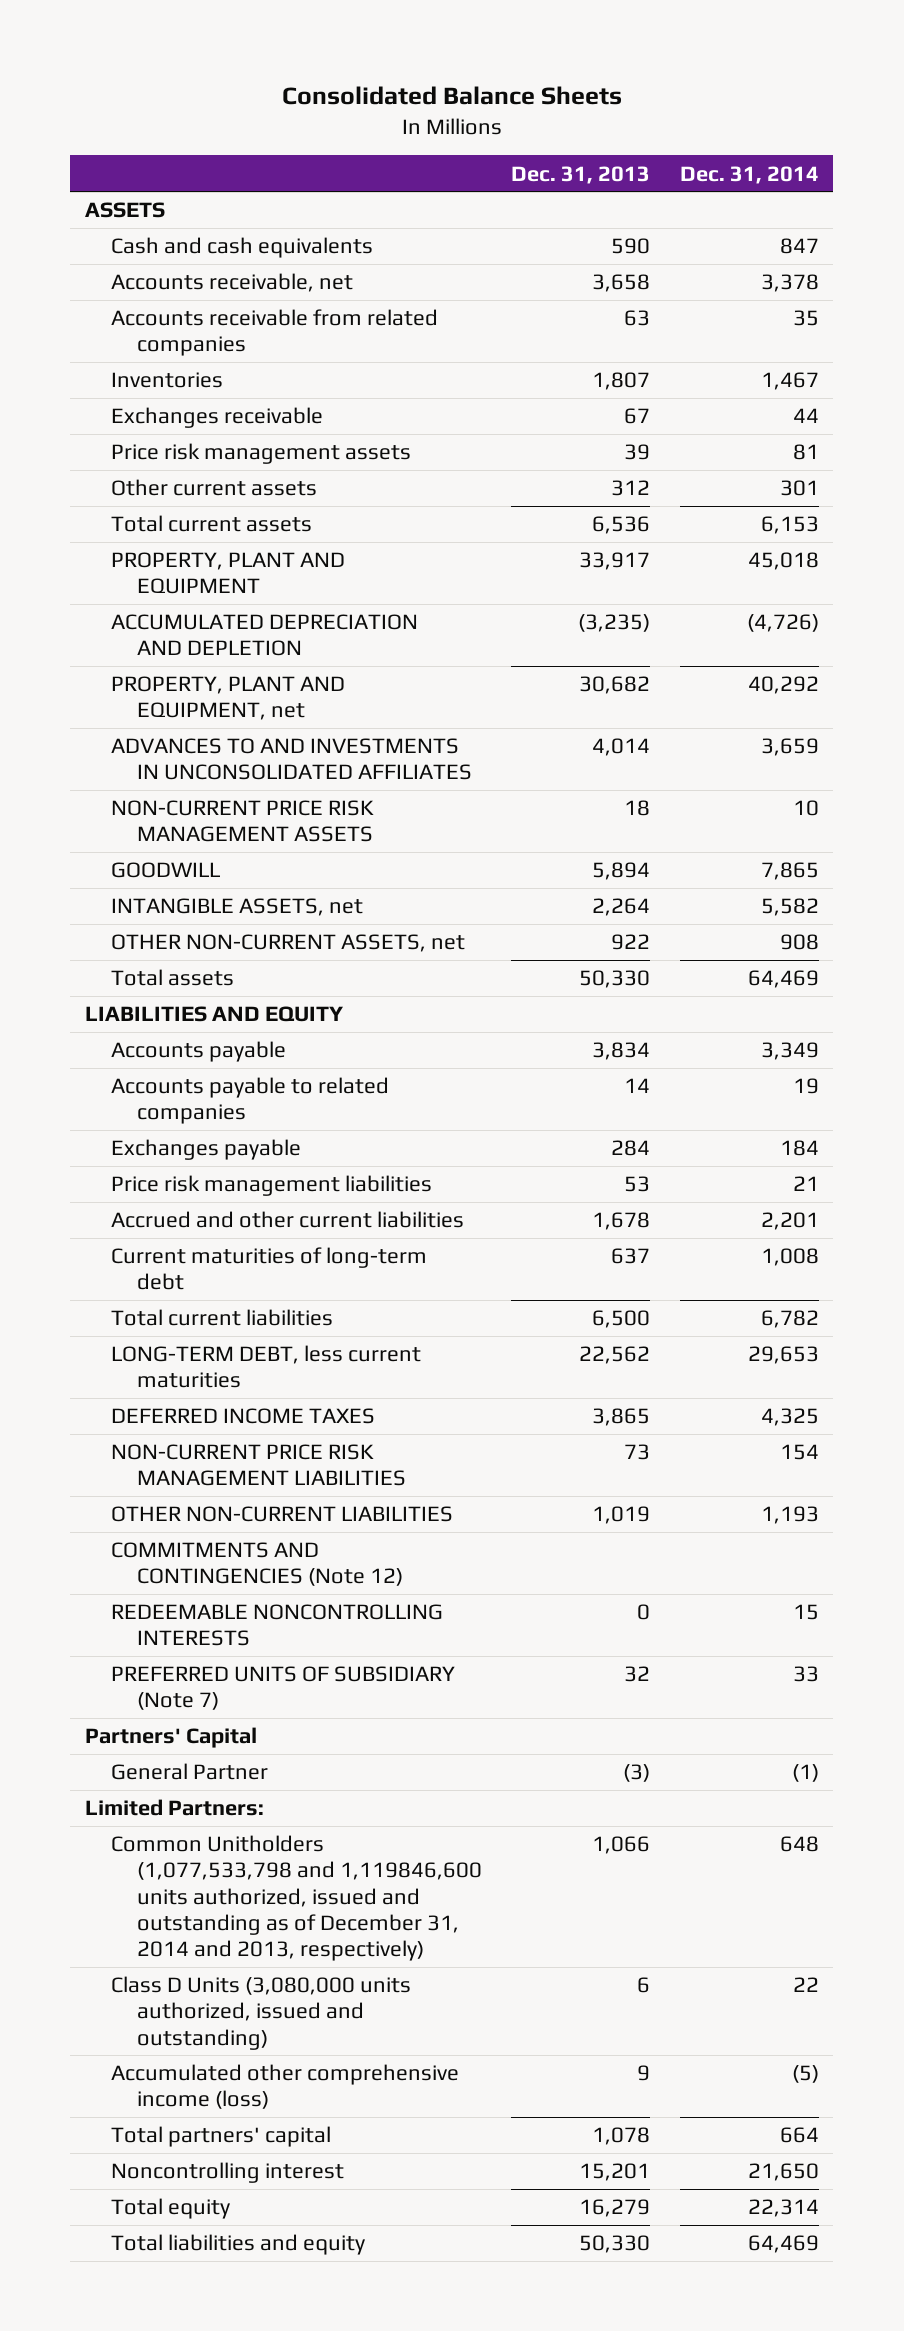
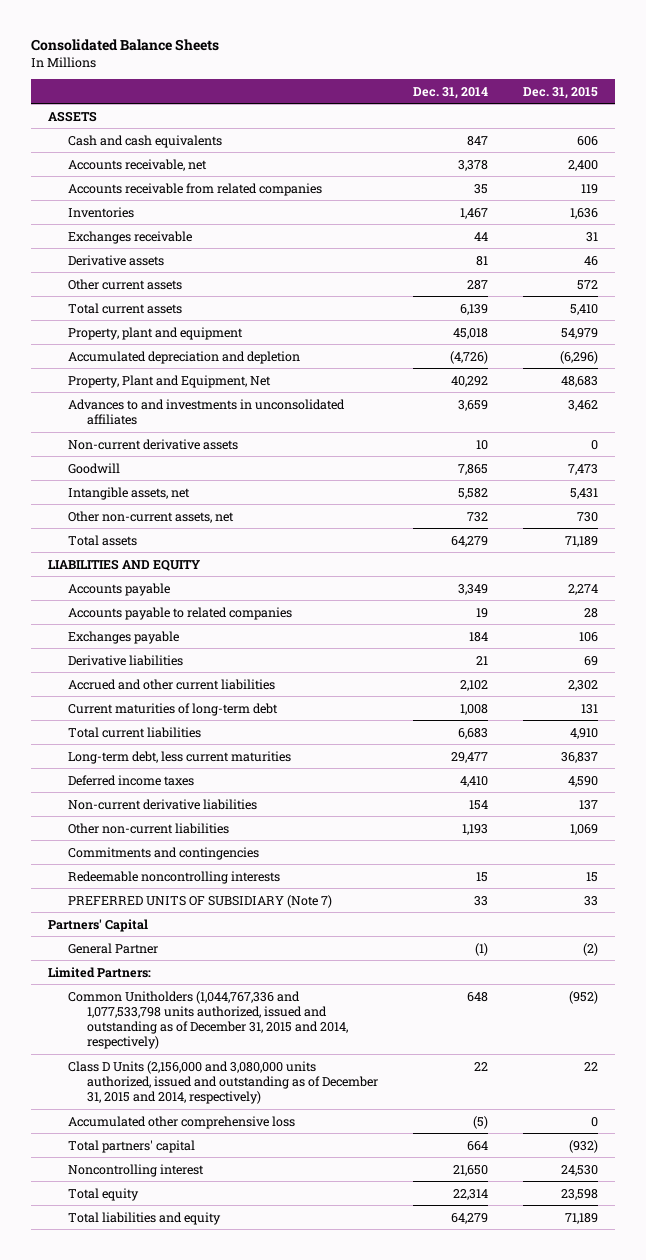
[511,165,651,184] Dec. 31, 2013 -> none
none -> [522,86,598,99] Dec. 31, 2015
[110,443,411,465] Price risk management assets -> [67,254,164,266] Derivative assets
[779,480,819,497] 301 -> [467,279,489,290] 287
[760,516,819,535] 6,153 -> [460,303,489,315] 6,139
[110,552,345,595] PROPERTY, PLANT AND EQUIPMENT -> [67,326,243,340] Property, plant and equipment
[110,614,418,657] ACCUMULATED DEPRECIATION AND DEPLETION -> [67,350,300,364] Accumulated depreciation and depletion
[110,676,345,721] PROPERTY, PLANT AND EQUIPMENT, net -> [67,374,271,388] Property, Plant and Equipment, Net
[110,738,472,781] ADVANCES TO AND INVESTMENTS IN UNCONSOLIDATED AFFILIATES -> [67,398,345,425] Advances to and investments in unconsolidated affiliates
[110,800,374,843] NON-CURRENT PRICE RISK MANAGEMENT ASSETS -> [67,438,238,450] Non-current derivative assets
[110,862,220,879] GOODWILL -> [67,462,120,474] Goodwill
[110,898,363,917] INTANGIBLE ASSETS, net -> [67,486,190,500] Intangible assets, net
[110,934,465,953] OTHER NON-CURRENT ASSETS, net -> [67,510,234,523] Other non-current assets, net
[779,934,819,951] 908 -> [467,511,489,522] 732
[747,970,819,989] 64,469 -> [451,535,489,547] 64,279
[110,1175,432,1197] Price risk management liabilities -> [67,654,183,666] Derivative liabilities
[760,1212,819,1231] 2,201 -> [460,679,489,691] 2,102
[760,1310,819,1329] 6,782 -> [458,727,489,739] 6,683
[110,1345,421,1389] LONG-TERM DEBT, less current maturities -> [67,750,291,764] Long-term debt, less current maturities
[747,1346,819,1365] 29,653 -> [451,751,489,763] 29,477
[110,1408,375,1425] DEFERRED INCOME TAXES -> [67,774,194,786] Deferred income taxes
[760,1408,819,1427] 4,325 -> [460,775,489,787] 4,410
[110,1444,406,1487] NON-CURRENT PRICE RISK MANAGEMENT LIABILITIES -> [67,798,257,810] Non-current derivative liabilities
[110,1506,453,1523] OTHER NON-CURRENT LIABILITIES -> [67,822,229,834] Other non-current liabilities
[110,1542,403,1587] COMMITMENTS AND CONTINGENCIES (Note 12) -> [67,846,259,860] Commitments and contingencies
[110,1604,443,1647] REDEEMABLE NONCONTROLLING INTERESTS -> [67,870,280,884] Redeemable noncontrolling interests
[110,1835,482,1962] Common Unitholders (1,077,533,798 and 1,119846,600 units authorized, issued and outstanding as of December 31, 2014 and 2013, respectively) -> [67,990,349,1050] Common Unitholders (1,044,767,336 and 1,077,533,798 units authorized, issued and outstanding as of December 31, 2015 and 2014, respectively)
[110,1976,411,2050] Class D Units (3,080,000 units authorized, issued and outstanding) -> [67,1060,379,1105] Class D Units (2,156,000 and 3,080,000 units authorized, issued and outstanding as of December 31, 2015 and 2014, respectively)
[110,2064,459,2110] Accumulated other comprehensive income (loss) -> [67,1115,295,1129] Accumulated other comprehensive loss
[747,2235,819,2254] 64,469 -> [451,1212,489,1224] 64,279

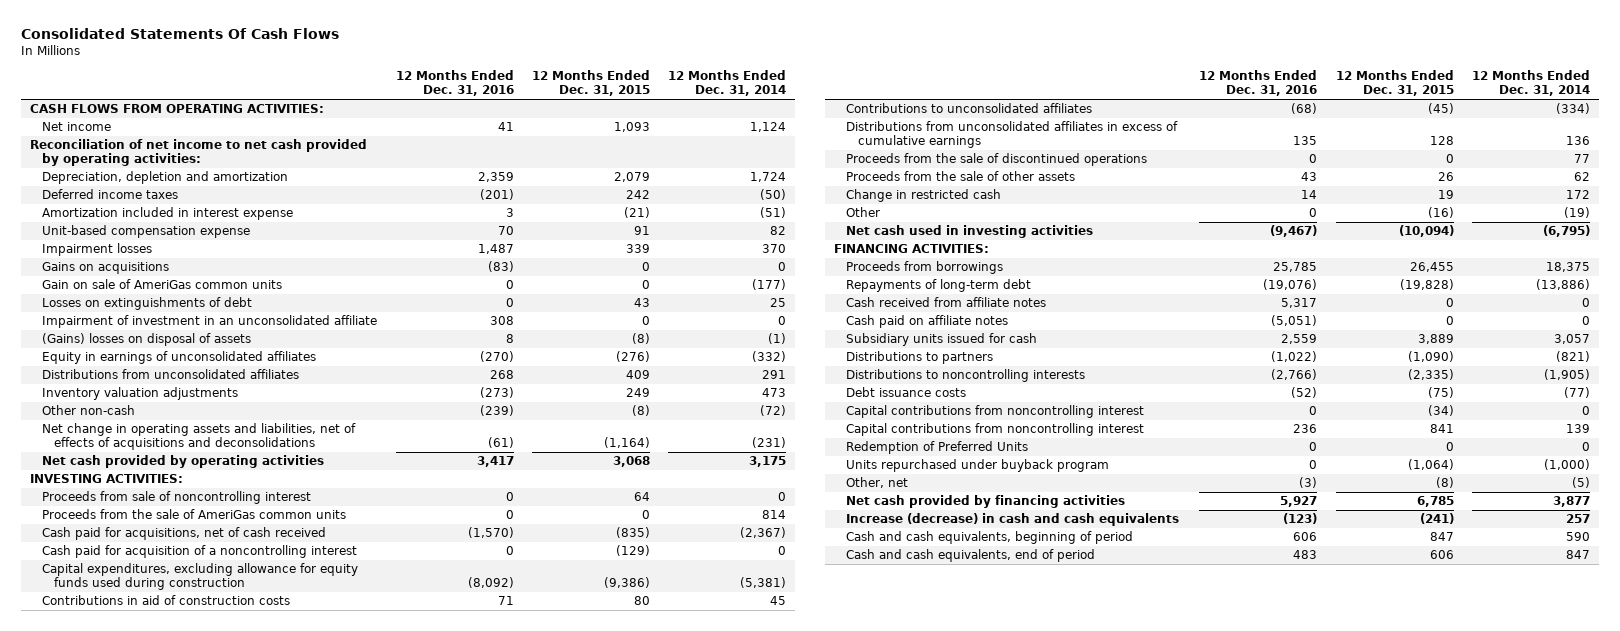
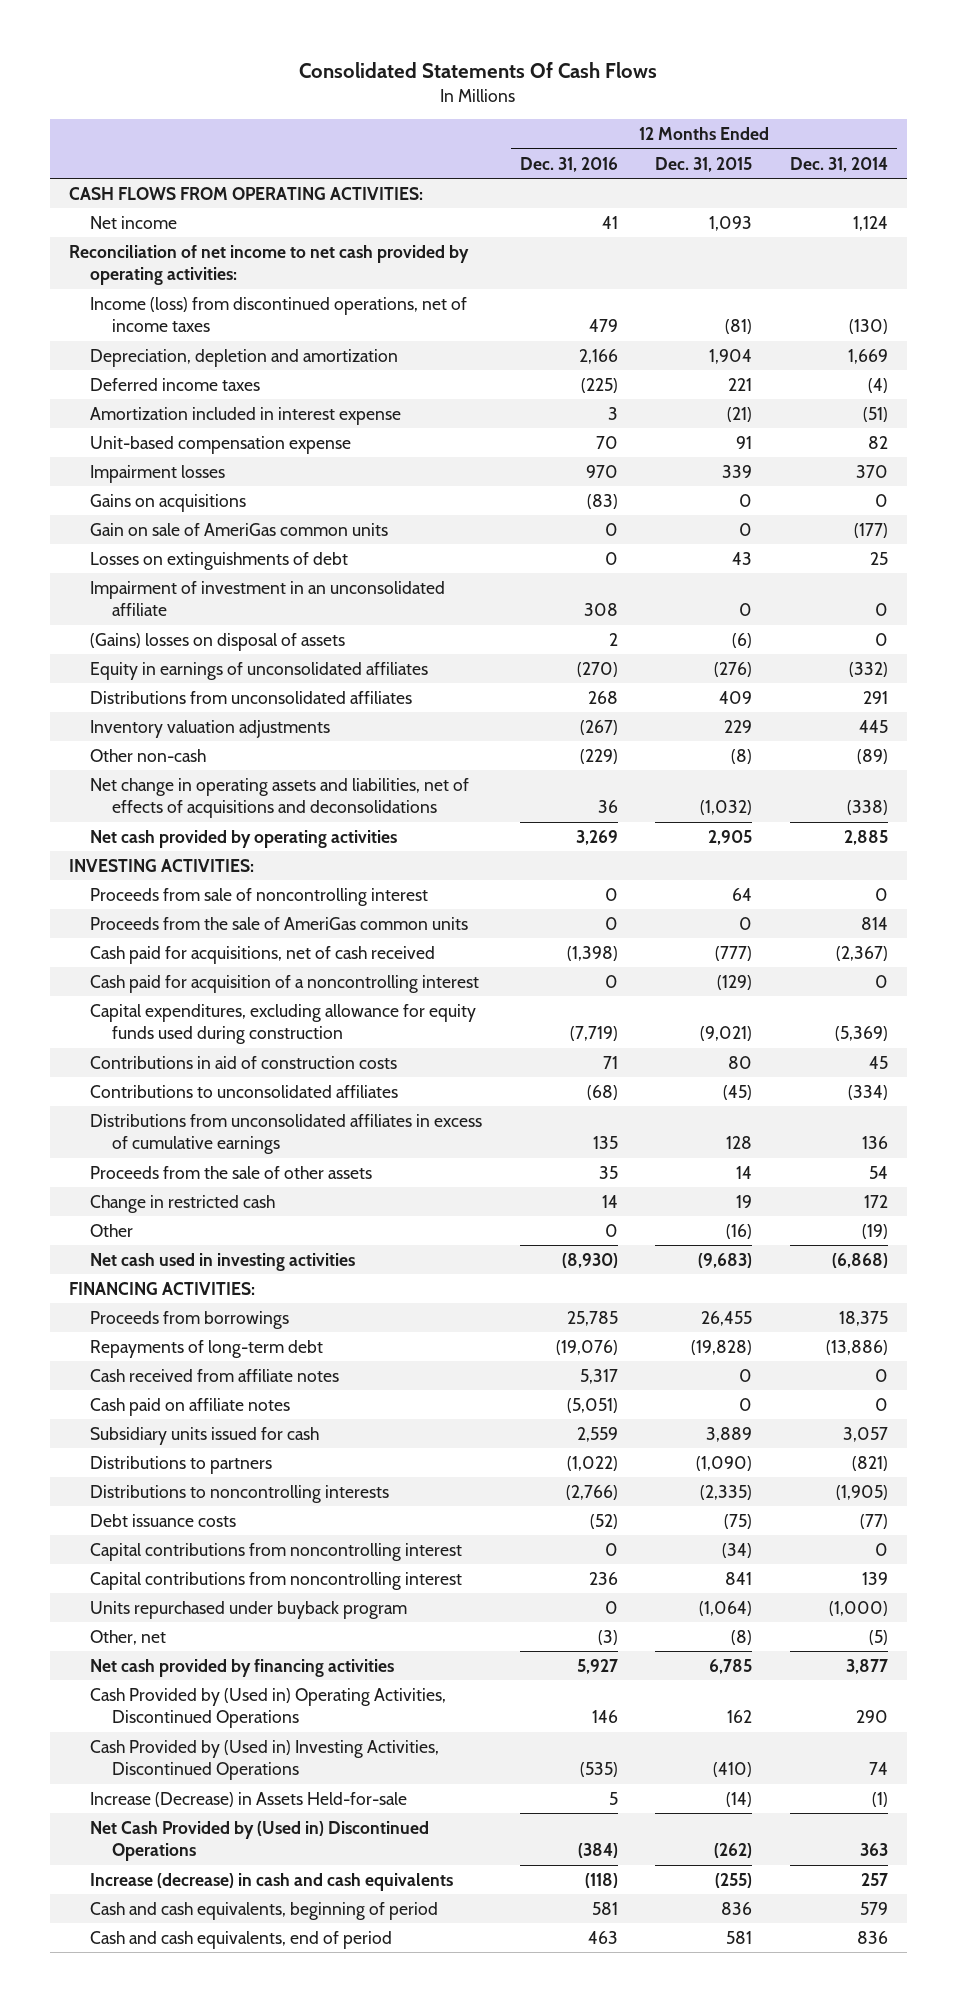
none -> [90,296,468,333] Income (loss) from discontinued operations, net of income taxes
[477,172,514,183] 2,359 -> [578,348,618,364] 2,166
[613,172,650,183] 2,079 -> [709,348,753,364] 1,904
[750,172,787,183] 1,724 -> [847,348,888,364] 1,669
[479,189,514,201] (201) -> [580,377,618,393] (225)
[625,190,650,200] 242 -> [728,377,753,391] 221
[760,189,787,201] (50) -> [867,377,888,393] (4)
[477,244,514,255] 1,487 -> [585,464,618,478] 970
[505,334,514,344] 8 -> [608,632,618,646] 2
[631,333,650,345] (8) -> [732,632,753,648] (6)
[768,333,787,345] (1) -> [874,632,888,646] 0
[479,387,514,399] (273) -> [579,719,618,735] (267)
[625,388,650,398] 249 -> [724,719,753,733] 229
[762,388,787,398] 473 -> [858,719,888,733] 445
[479,405,514,417] (239) -> [579,748,618,764] (229)
[760,405,787,417] (72) -> [856,748,888,764] (89)
[487,437,514,449] (61) -> [597,800,618,814] 36
[603,437,650,449] (1,164) -> [700,800,753,816] (1,032)
[752,437,787,449] (231) -> [846,800,888,816] (338)
[476,456,514,468] 3,417 -> [575,829,618,845] 3,269
[612,456,650,468] 3,068 -> [708,829,753,845] 2,905
[749,456,787,468] 3,175 -> [843,829,888,845] 2,885
[467,527,514,539] (1,570) -> [566,945,618,961] (1,398)
[615,527,650,539] (835) -> [715,945,753,961] (777)
[467,577,514,589] (8,092) -> [569,1026,618,1042] (7,719)
[603,577,650,589] (9,386) -> [700,1026,753,1042] (9,021)
[740,577,787,589] (5,381) -> [834,1026,888,1042] (5,369)
[846,153,1148,167] Proceeds from the sale of discontinued operations -> none
[1301,172,1318,182] 43 -> [598,1165,618,1179] 35
[1437,172,1454,182] 26 -> [736,1165,753,1179] 14
[1574,172,1591,182] 62 -> [868,1165,888,1179] 54
[1270,225,1318,238] (9,467) -> [561,1252,618,1268] (8,930)
[1398,225,1454,238] (10,094) -> [698,1252,753,1268] (9,683)
[1543,225,1591,238] (6,795) -> [831,1252,888,1268] (6,868)
[846,441,1029,455] Redemption of Preferred Units -> none
none -> [90,1687,447,1729] Cash Provided by (Used in) Operating Activities, Discontinued Operations
none -> [90,1739,440,1781] Cash Provided by (Used in) Investing Activities, Discontinued Operations
none -> [90,1791,408,1807] Increase (Decrease) in Assets Held-for-sale
none -> [90,1820,430,1862] Net Cash Provided by (Used in) Discontinued Operations
[1283,513,1318,525] (123) -> [584,1872,618,1888] (118)
[1419,513,1454,525] (241) -> [715,1872,753,1888] (255)
[1293,532,1318,542] 606 -> [591,1901,618,1915] 581
[1429,532,1454,542] 847 -> [721,1901,753,1915] 836
[1566,532,1591,542] 590 -> [859,1901,888,1915] 579
[1293,550,1318,560] 483 -> [587,1930,618,1944] 463
[1429,550,1454,560] 606 -> [726,1930,753,1944] 581
[1566,550,1591,560] 847 -> [856,1930,888,1944] 836

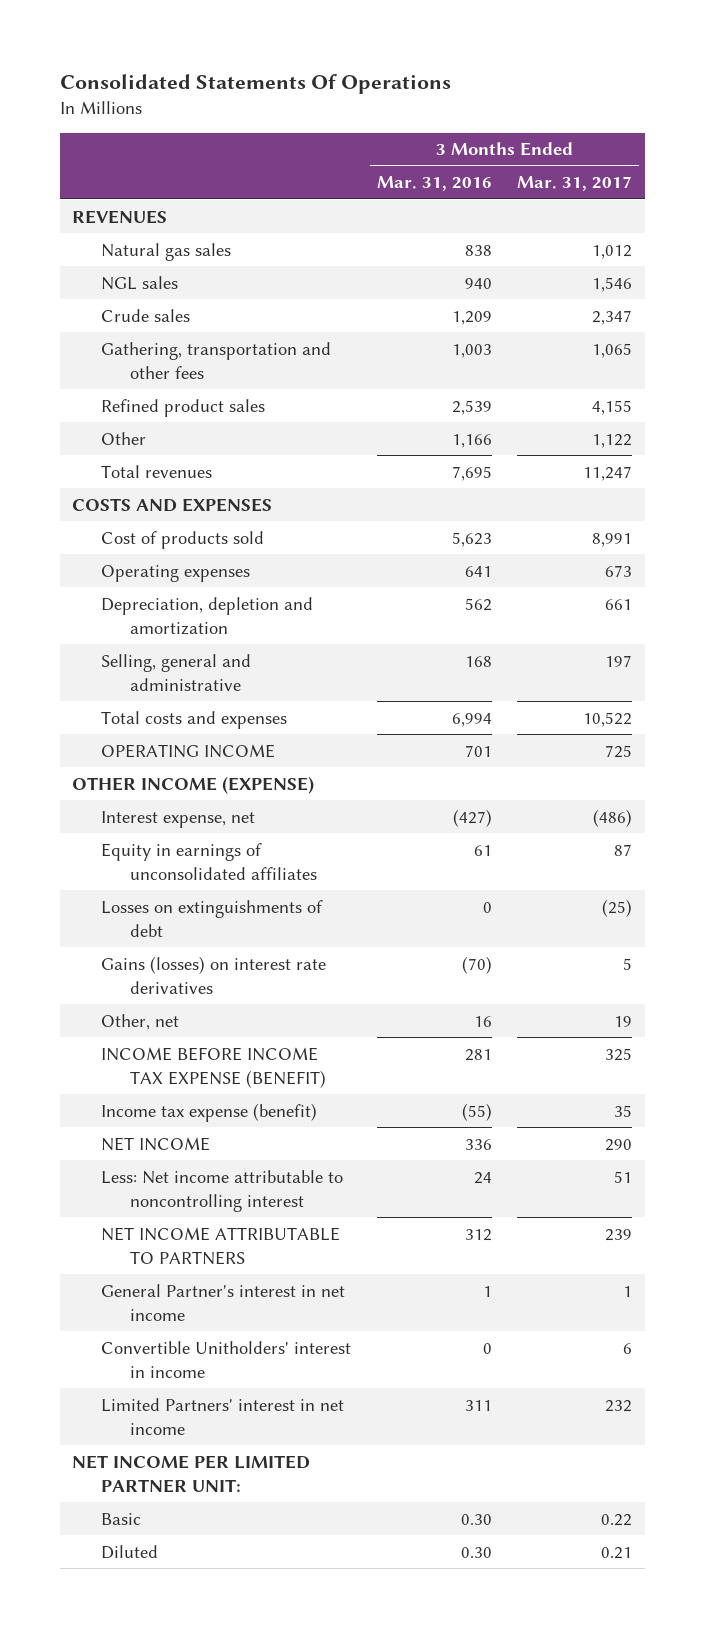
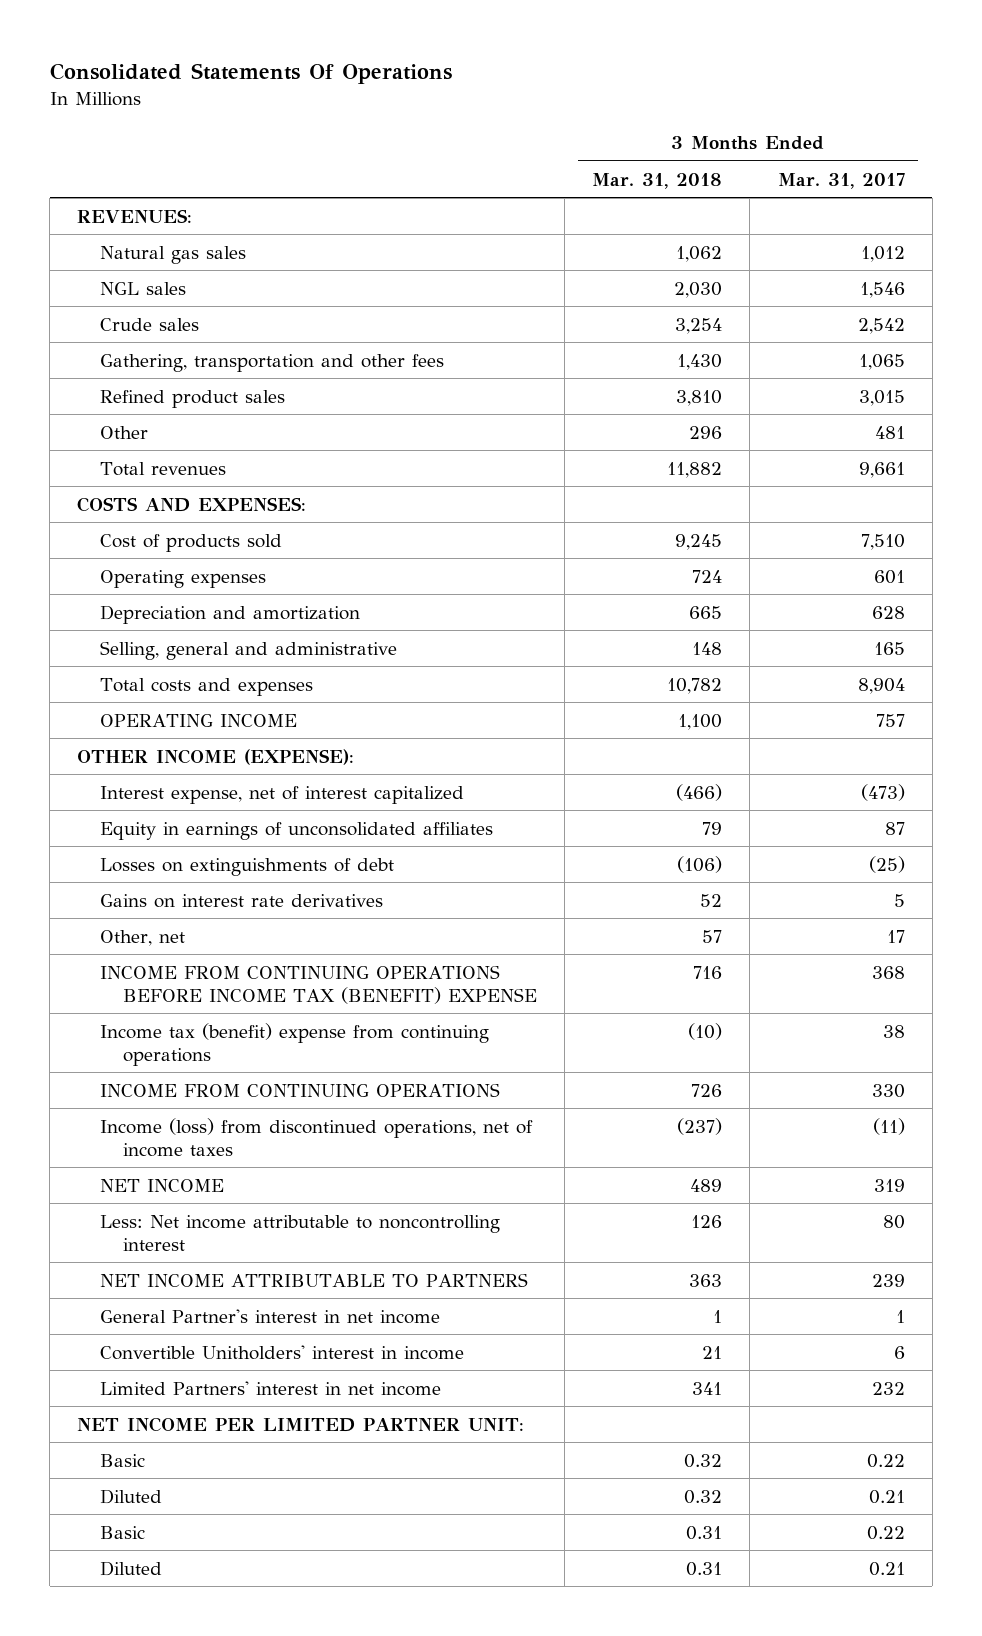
[376,176,492,192] Mar. 31, 2016 -> none
none -> [592,172,723,189] Mar. 31, 2018
[72,209,168,224] REVENUES -> [77,208,193,223] REVENUES:
[592,309,633,325] 2,347 -> [857,317,905,334] 2,542
[592,399,633,415] 4,155 -> [858,389,905,406] 3,015
[592,433,633,448] 1,122 -> [874,425,905,439] 481
[583,465,633,481] 11,247 -> [858,461,905,478] 9,661
[72,497,273,512] COSTS AND EXPENSES -> [77,496,307,512] COSTS AND EXPENSES:
[592,532,633,547] 8,991 -> [860,533,905,550] 7,510
[605,564,633,577] 673 -> [873,569,905,584] 601
[101,596,314,635] Depreciation, depletion and amortization -> [100,604,361,624] Depreciation and amortization
[605,598,633,610] 661 -> [871,605,905,619] 628
[605,654,633,667] 197 -> [873,641,905,655] 165
[583,711,633,727] 10,522 -> [857,677,905,694] 8,904
[605,744,633,758] 725 -> [875,713,905,727] 757
[72,775,315,794] OTHER INCOME (EXPENSE) -> [77,748,355,765] OTHER INCOME (EXPENSE):
[101,810,256,828] Interest expense, net -> [100,785,465,804] Interest expense, net of interest capitalized
[593,808,633,827] (486) -> [860,783,905,801] (473)
[101,955,327,994] Gains (losses) on interest rate derivatives -> [100,893,384,908] Gains on interest rate derivatives
[614,1015,633,1027] 19 -> [886,929,905,943] 17
[101,1046,327,1088] INCOME BEFORE INCOME TAX EXPENSE (BENEFIT) -> [100,964,537,1004] INCOME FROM CONTINUING OPERATIONS BEFORE INCOME TAX (BENEFIT) EXPENSE
[605,1047,633,1061] 325 -> [871,965,905,979] 368
[101,1102,318,1122] Income tax expense (benefit) -> [100,1022,490,1066] Income tax (benefit) expense from continuing operations
[614,1104,633,1117] 35 -> [882,1024,905,1038] 38
none -> [100,1082,501,1097] INCOME FROM CONTINUING OPERATIONS
none -> [100,1117,534,1157] Income (loss) from discontinued operations, net of income taxes
[605,1138,633,1151] 290 -> [873,1178,905,1192] 319
[614,1170,633,1183] 51 -> [882,1214,905,1229] 80
none -> [100,1525,146,1539] Basic
none -> [100,1560,163,1576] Diluted

